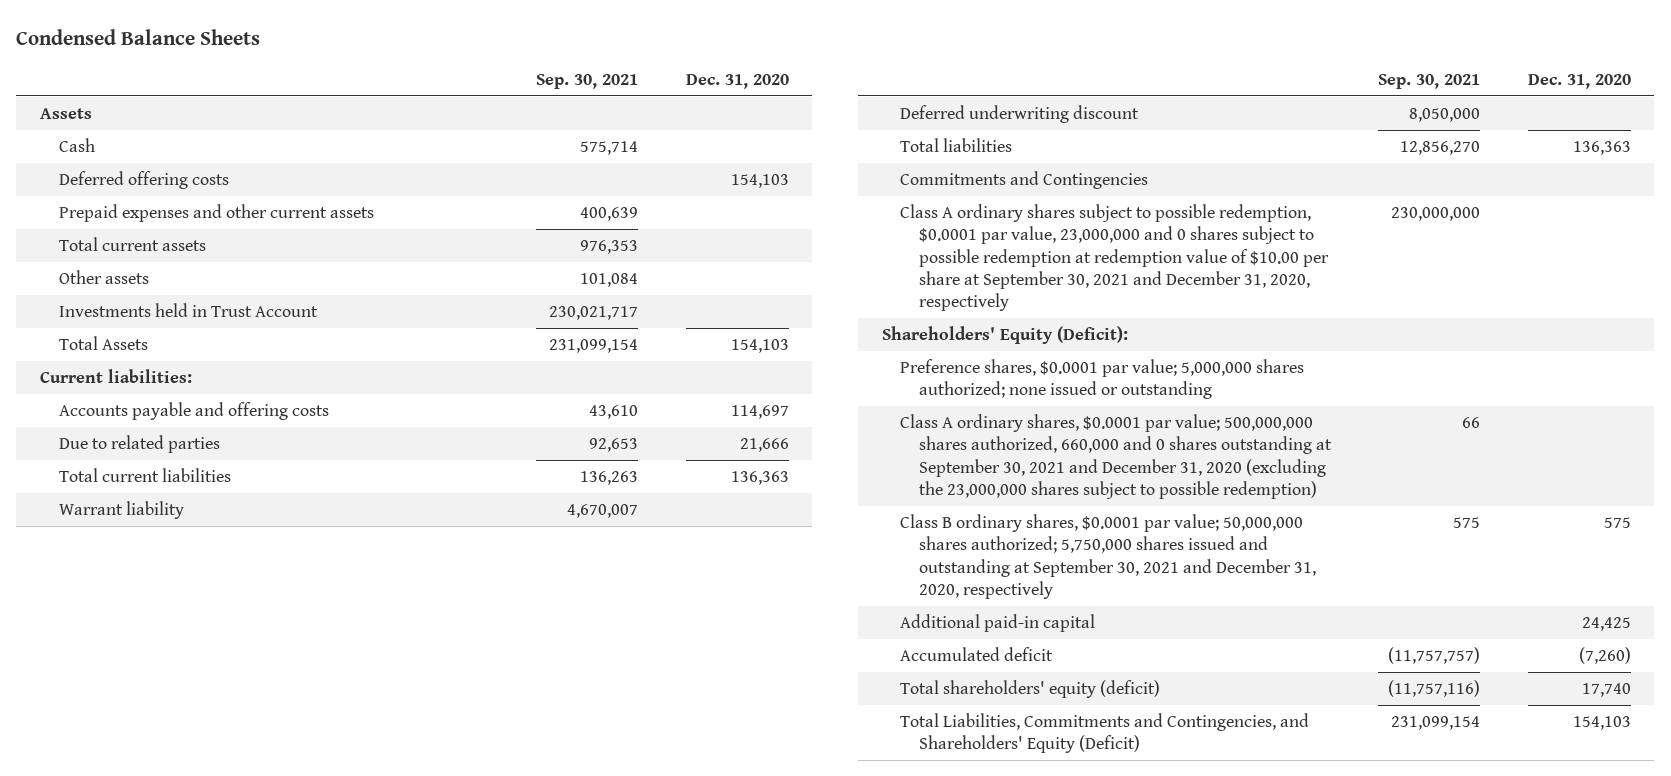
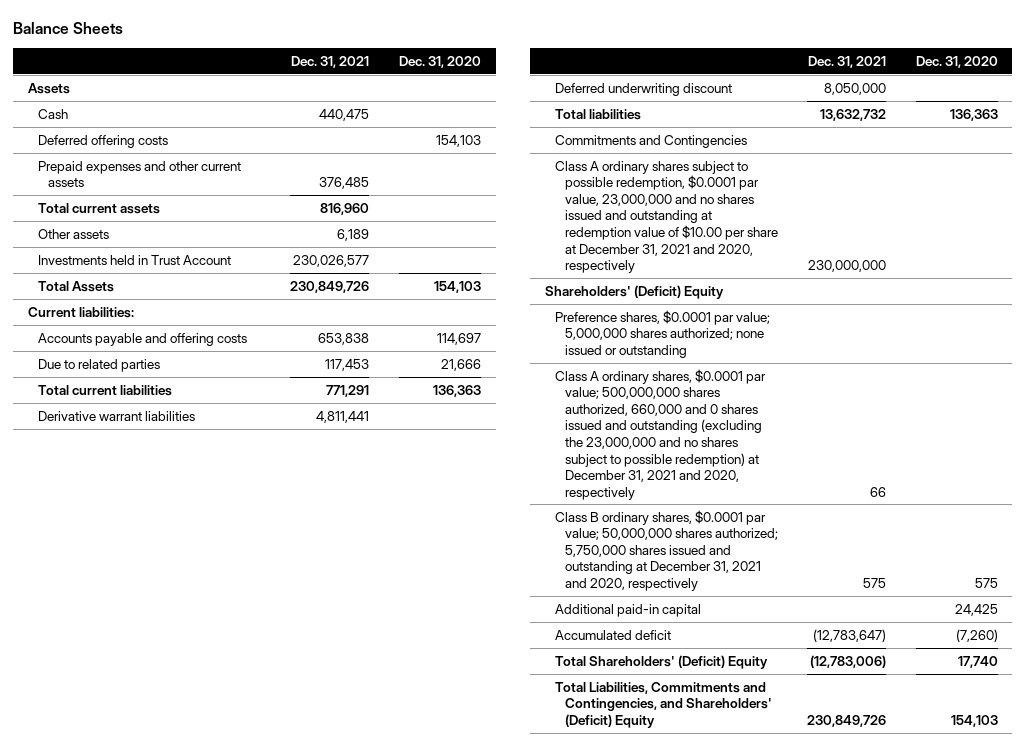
[16,28,261,45] Condensed Balance Sheets -> [13,22,124,35] Balance Sheets
[536,73,639,89] Sep. 30, 2021 -> none
none -> [291,55,370,68] Dec. 31, 2021
[58,500,184,519] Warrant liability -> [37,410,195,421] Derivative warrant liabilities
[900,203,1329,312] Class A ordinary shares subject to possible redemption, $0.0001 par value, 23,000,000 and 0 shares subject to possible redemption at redemption value of $10.00 per share at September 30, 2021 and December 31, 2020, respectively -> [554,160,778,274] Class A ordinary shares subject to possible redemption, $0.0001 par value, 23,000,000 and no shares issued and outstanding at redemption value of $10.00 per share at December 31, 2021 and 2020, respectively
[881,325,1128,344] Shareholders' Equity (Deficit): -> [544,284,724,299] Shareholders' (Deficit) Equity
[900,413,1332,500] Class A ordinary shares, $0.0001 par value; 500,000,000 shares authorized, 660,000 and 0 shares outstanding at September 30, 2021 and December 31, 2020 (excluding the 23,000,000 shares subject to possible redemption) -> [554,368,766,500] Class A ordinary shares, $0.0001 par value; 500,000,000 shares authorized, 660,000 and 0 shares issued and outstanding (excluding the 23,000,000 and no shares subject to possible redemption) at December 31, 2021 and 2020, respectively
[900,513,1316,600] Class B ordinary shares, $0.0001 par value; 50,000,000 shares authorized; 5,750,000 shares issued and outstanding at September 30, 2021 and December 31, 2020, respectively -> [554,509,778,591] Class B ordinary shares, $0.0001 par value; 50,000,000 shares authorized; 5,750,000 shares issued and outstanding at December 31, 2021 and 2020, respectively
[900,679,1161,698] Total shareholders' equity (deficit) -> [554,654,768,669] Total Shareholders' (Deficit) Equity
[900,712,1310,754] Total Liabilities, Commitments and Contingencies, and Shareholders' Equity (Deficit) -> [554,681,772,728] Total Liabilities, Commitments and Contingencies, and Shareholders' (Deficit) Equity

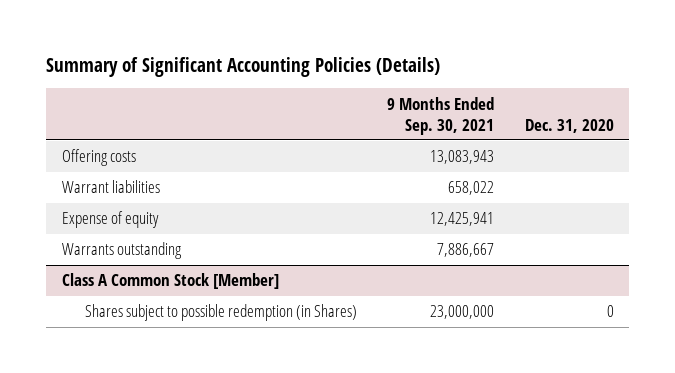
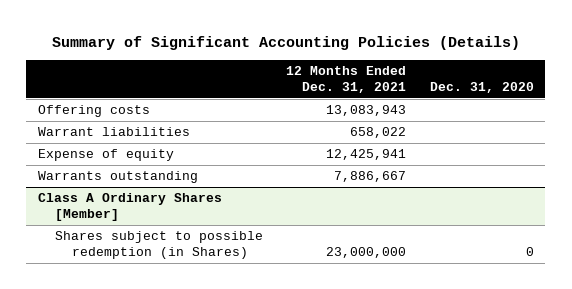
[387,96,495,135] 9 Months Ended Sep. 30, 2021 -> none
none -> [286,66,407,93] 12 Months Ended Dec. 31, 2021
[61,273,279,290] Class A Common Stock [Member] -> [38,193,223,222] Class A Ordinary Shares [Member]

